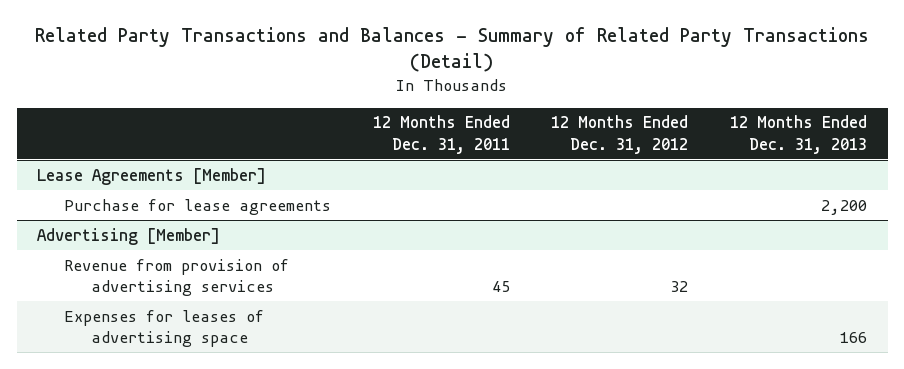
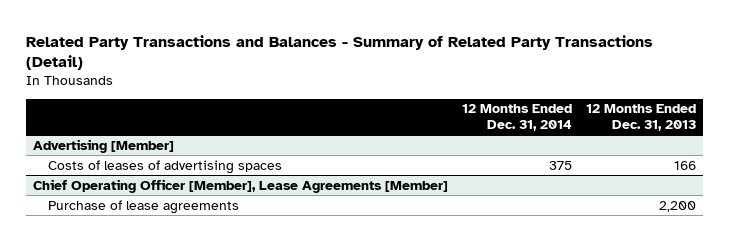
[372,115,510,154] 12 Months Ended Dec. 31, 2011 -> none
[551,115,689,154] 12 Months Ended Dec. 31, 2012 -> none
none -> [461,104,572,131] 12 Months Ended Dec. 31, 2014
[37,167,267,185] Lease Agreements [Member] -> none
[64,198,332,215] Purchase for lease agreements -> none
[64,258,290,296] Revenue from provision of advertising services -> none
[64,309,265,347] Expenses for leases of advertising space -> [47,159,282,174] Costs of leases of advertising spaces
none -> [32,178,448,193] Chief Operating Officer [Member], Lease Agreements [Member]
none -> [47,199,239,214] Purchase of lease agreements

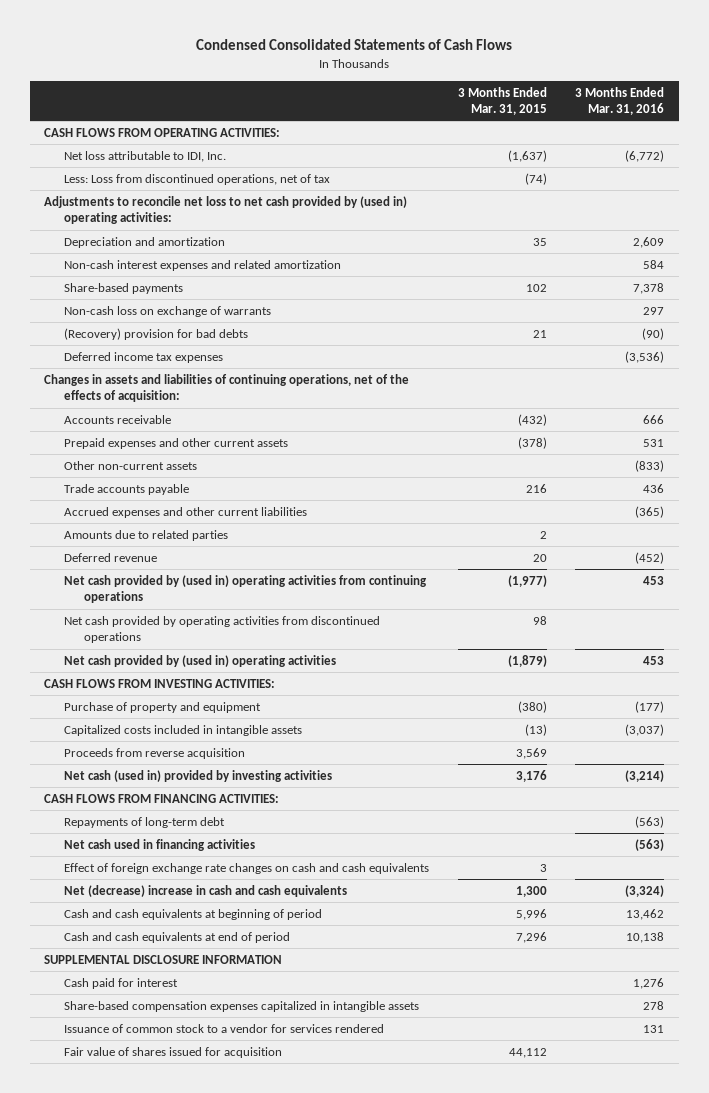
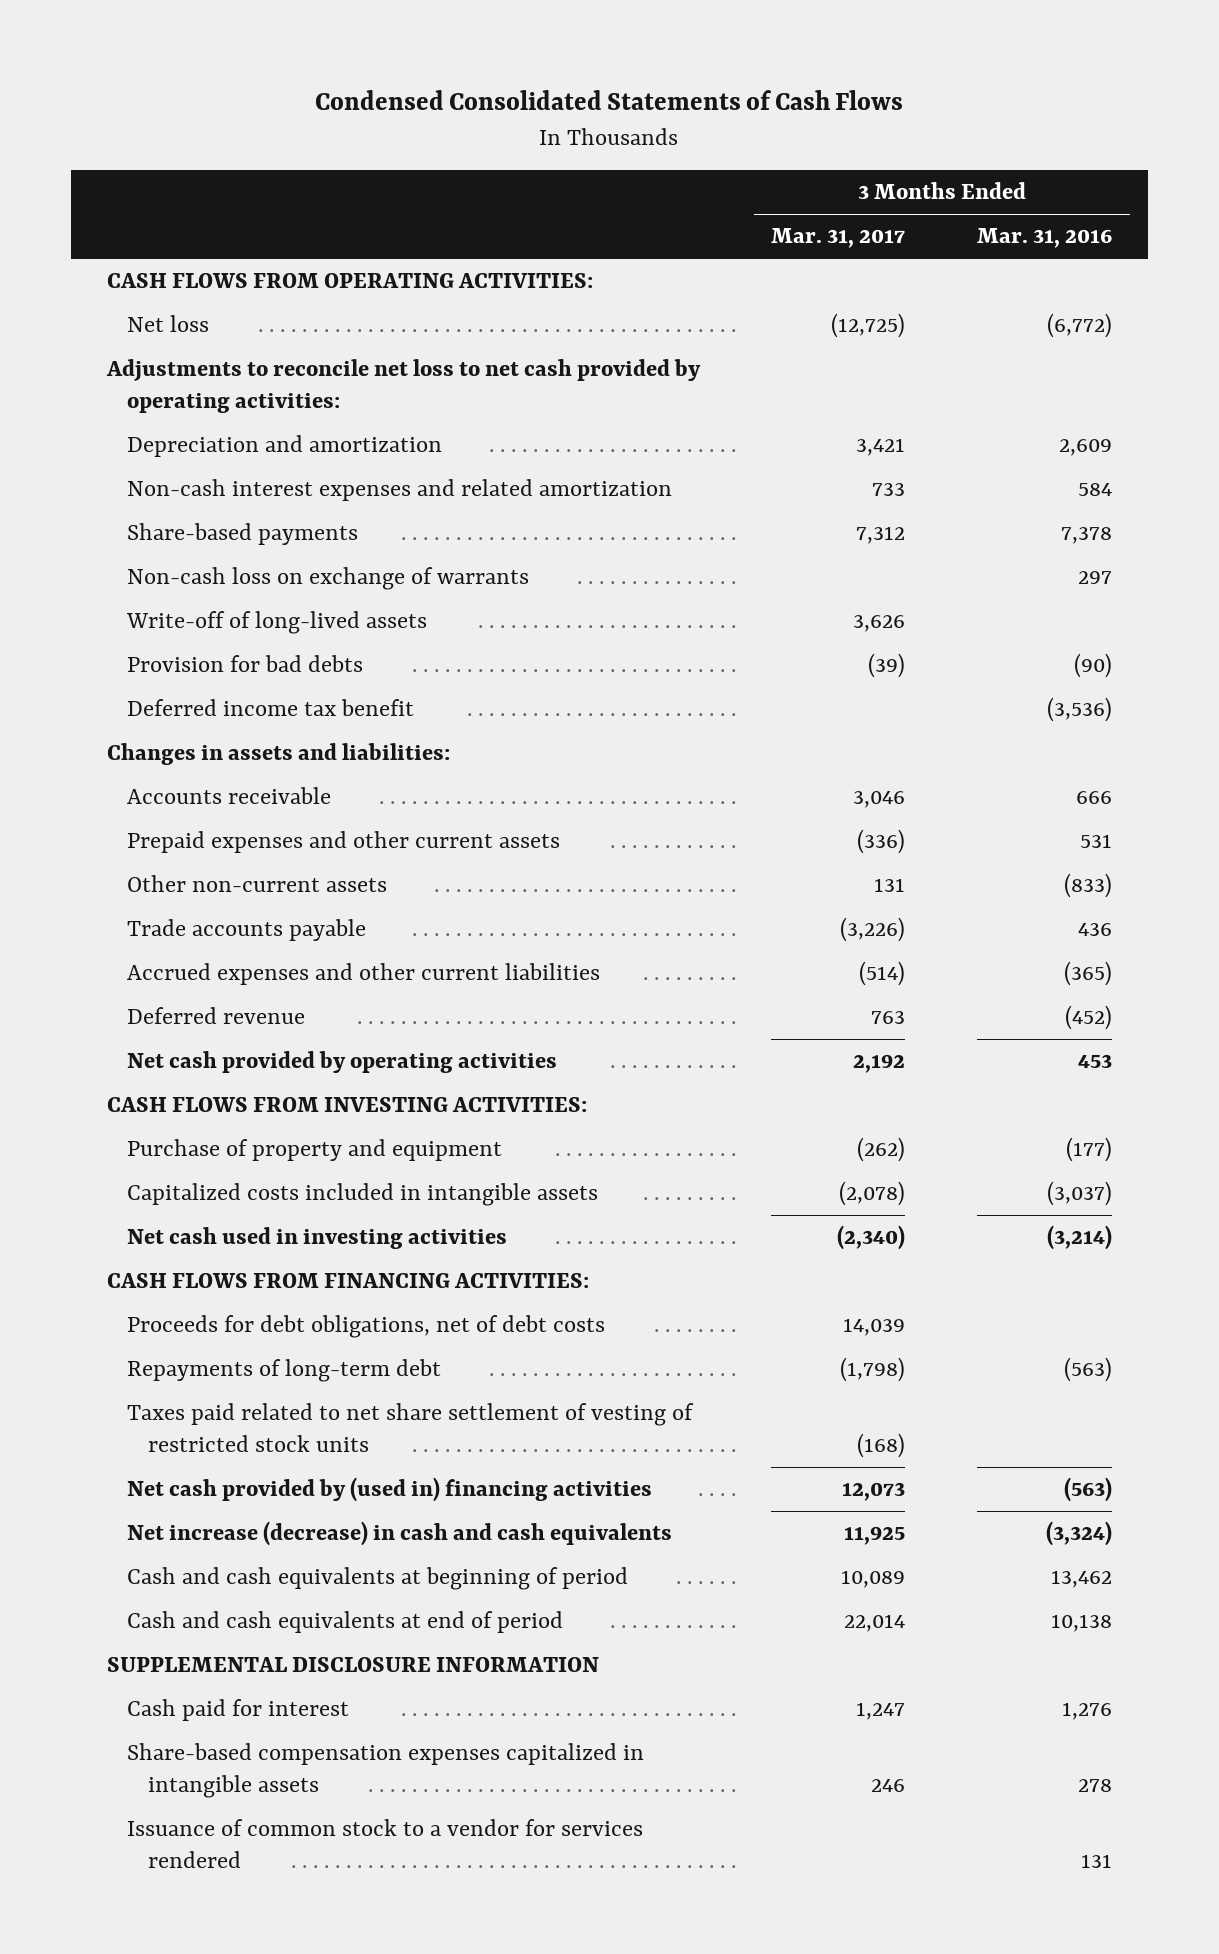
[457,86,547,115] 3 Months Ended Mar. 31, 2015 -> none
none -> [771,228,906,249] Mar. 31, 2017
[63,173,330,185] Less: Loss from discontinued operations, net of tax -> none
[63,150,226,162] Net loss attributable to IDI, Inc. -> [127,315,210,333] Net loss
[44,195,408,225] Adjustments to reconcile net loss to net cash provided by (used in) operating activities: -> [105,359,701,413] Adjustments to reconcile net loss to net cash provided by operating activities:
none -> [126,611,428,635] Write-off of long-lived assets
[63,327,248,340] (Recovery) provision for bad debts -> [127,655,364,673] Provision for bad debts
[63,351,223,363] Deferred income tax expenses -> [127,699,415,717] Deferred income tax benefit
[44,373,410,403] Changes in assets and liabilities of continuing operations, net of the effects of acquisition: -> [106,743,450,766] Changes in assets and liabilities:
[63,529,228,541] Amounts due to related parties -> none
[63,574,427,604] Net cash provided by (used in) operating activities from continuing operations -> none
[63,615,380,644] Net cash provided by operating activities from discontinued operations -> none
[63,654,336,667] Net cash provided by (used in) operating activities -> [127,1051,558,1074] Net cash provided by operating activities
[63,747,245,759] Proceeds from reverse acquisition -> none
[63,769,332,782] Net cash (used in) provided by investing activities -> [127,1227,508,1250] Net cash used in investing activities
none -> [127,1315,606,1339] Proceeds for debt obligations, net of debt costs
[63,862,429,874] Effect of foreign exchange rate changes on cash and cash equivalents -> none
none -> [127,1403,695,1452] Taxes paid related to net share settlement of vesting of restricted stock units
[63,838,255,851] Net cash used in financing activities -> [127,1477,653,1503] Net cash provided by (used in) financing activities
[63,884,347,897] Net (decrease) increase in cash and cash equivalents -> [127,1521,673,1547] Net increase (decrease) in cash and cash equivalents
[63,1046,282,1058] Fair value of shares issued for acquisition -> none

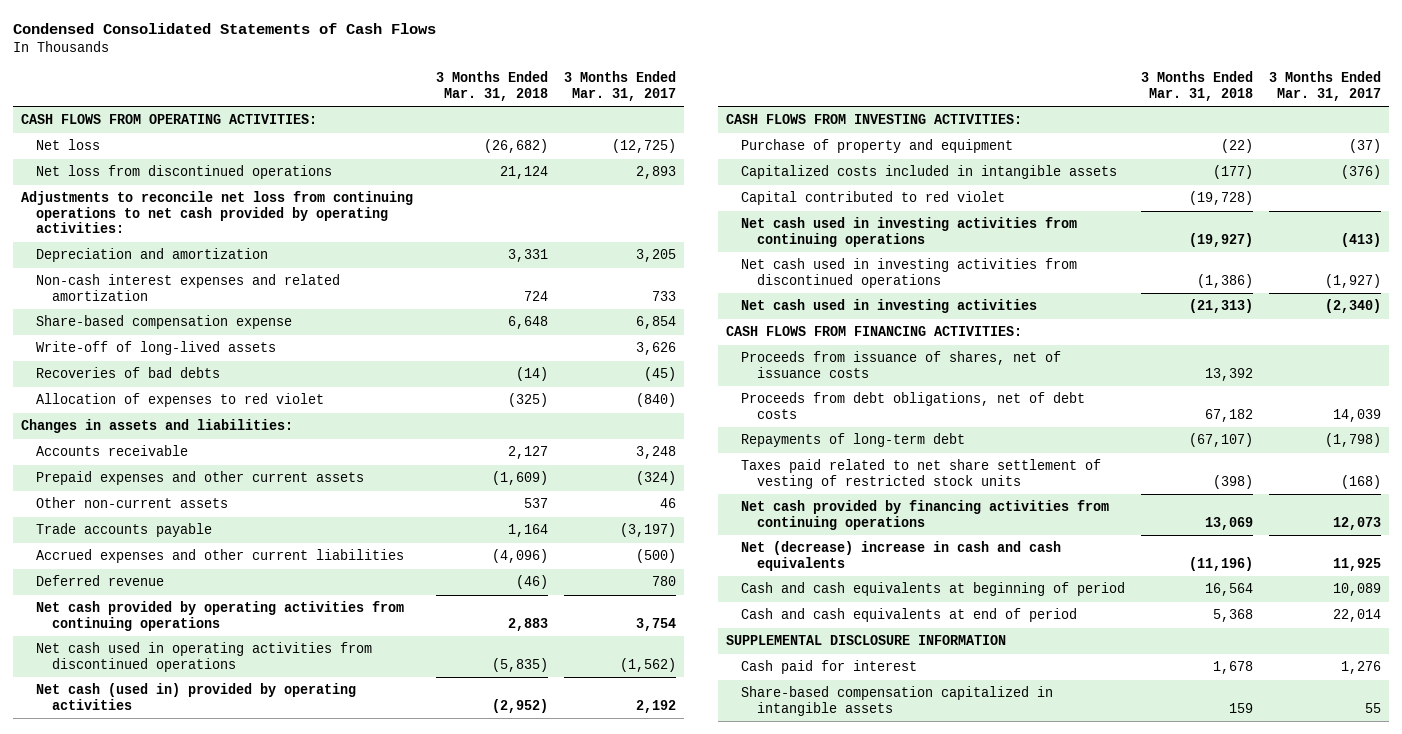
[977,228,1113,249] Mar. 31, 2016 -> none
none -> [436,71,549,101] 3 Months Ended Mar. 31, 2018
none -> [36,165,333,180] Net loss from discontinued operations
[105,359,701,413] Adjustments to reconcile net loss to net cash provided by operating activities: -> [20,191,413,234] Adjustments to reconcile net loss from continuing operations to net cash provided by operating activities:
[856,438,906,457] 3,421 -> [636,249,677,263] 3,205
[127,567,530,591] Non-cash loss on exchange of warrants -> none
[127,523,359,546] Share-based payments -> [36,315,293,330] Share-based compensation expense
[856,526,906,545] 7,312 -> [636,316,677,330] 6,854
[127,655,364,673] Provision for bad debts -> none
[127,699,415,717] Deferred income tax benefit -> none
none -> [36,367,221,379] Recoveries of bad debts
none -> [36,393,325,408] Allocation of expenses to red violet
[853,791,906,809] 3,046 -> [636,446,677,460] 3,248
[857,829,906,855] (336) -> [636,471,677,486] (324)
[874,878,906,893] 131 -> [660,498,677,509] 46
[840,917,906,943] (3,226) -> [620,523,677,538] (3,197)
[859,961,906,987] (514) -> [636,549,677,564] (500)
[871,1011,906,1025] 763 -> [652,576,677,587] 780
none -> [36,601,405,631] Net cash provided by operating activities from continuing operations
none -> [36,642,373,672] Net cash used in operating activities from discontinued operations
[127,1051,558,1074] Net cash provided by operating activities -> [36,683,357,710] Net cash (used in) provided by operating activities
[857,1137,906,1163] (262) -> [1349,139,1382,154] (37)
[839,1181,906,1207] (2,078) -> [1341,165,1382,180] (376)
none -> [741,191,1006,206] Capital contributed to red violet
none -> [741,217,1078,247] Net cash used in investing activities from continuing operations
none -> [741,258,1078,288] Net cash used in investing activities from discontinued operations
none -> [741,351,1062,378] Proceeds from issuance of shares, net of issuance costs
[127,1315,606,1339] Proceeds for debt obligations, net of debt costs -> [741,392,1086,419] Proceeds from debt obligations, net of debt costs
[127,1477,653,1503] Net cash provided by (used in) financing activities -> [741,500,1110,530] Net cash provided by financing activities from continuing operations
[127,1521,673,1547] Net increase (decrease) in cash and cash equivalents -> [741,541,1062,571] Net (decrease) increase in cash and cash equivalents
[127,1819,644,1868] Issuance of common stock to a vendor for services rendered -> none
[856,1702,906,1721] 1,247 -> [1341,661,1382,675] 1,276
[127,1743,645,1798] Share-based compensation expenses capitalized in intangible assets -> [741,686,1054,716] Share-based compensation capitalized in intangible assets
[871,1778,906,1792] 246 -> [1365,702,1382,713] 55

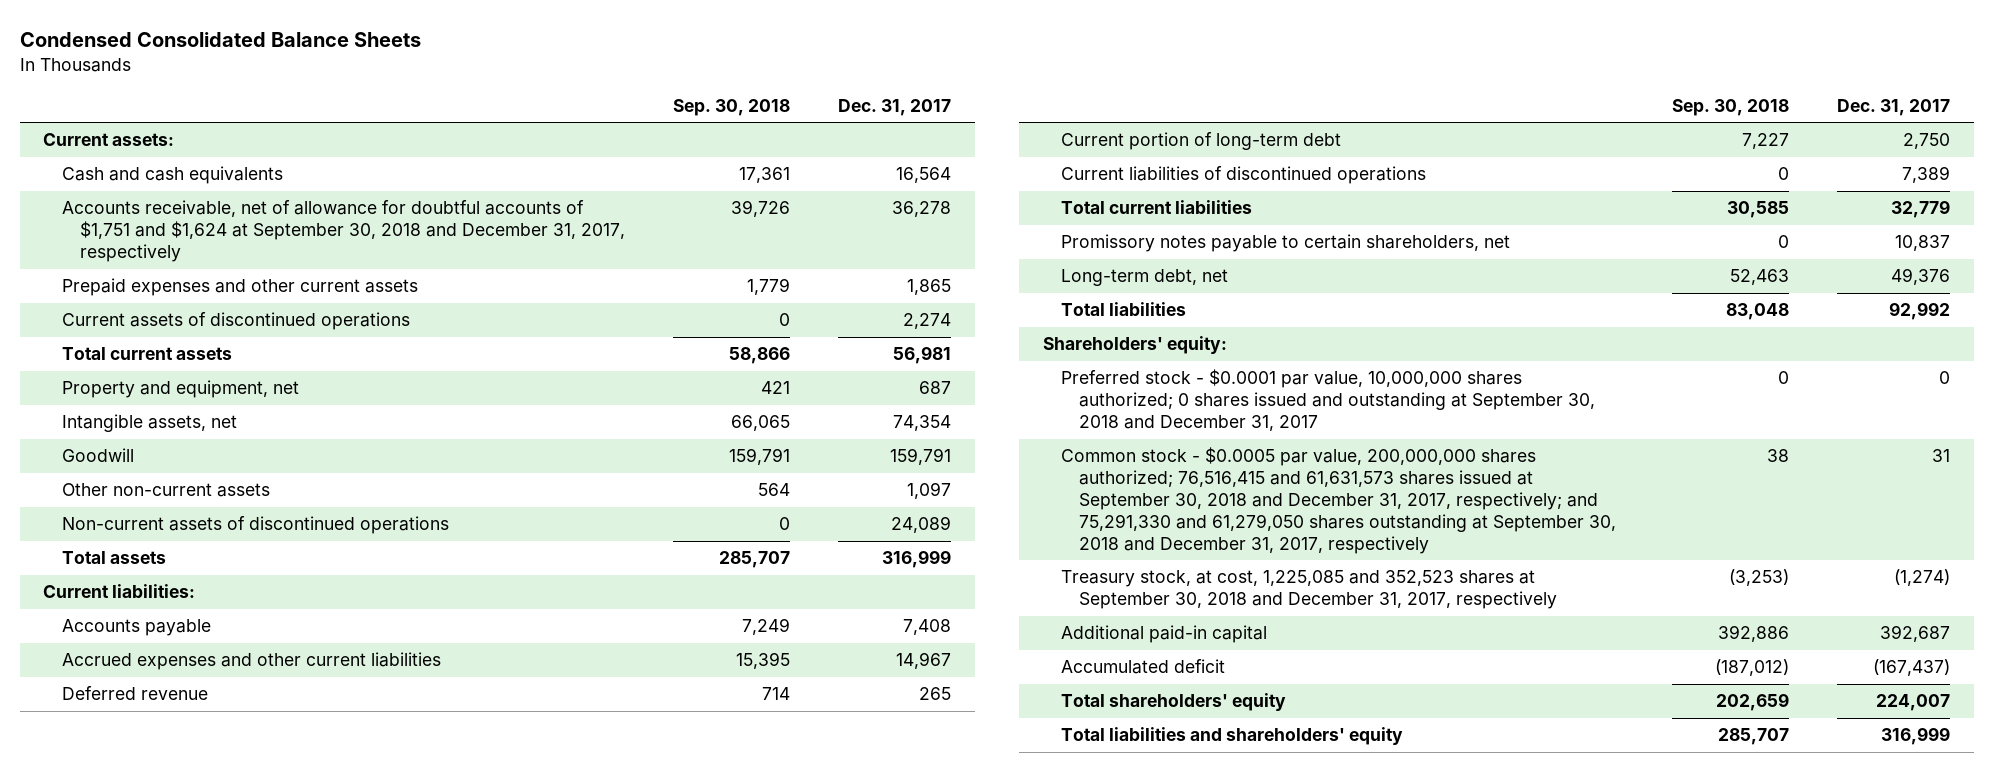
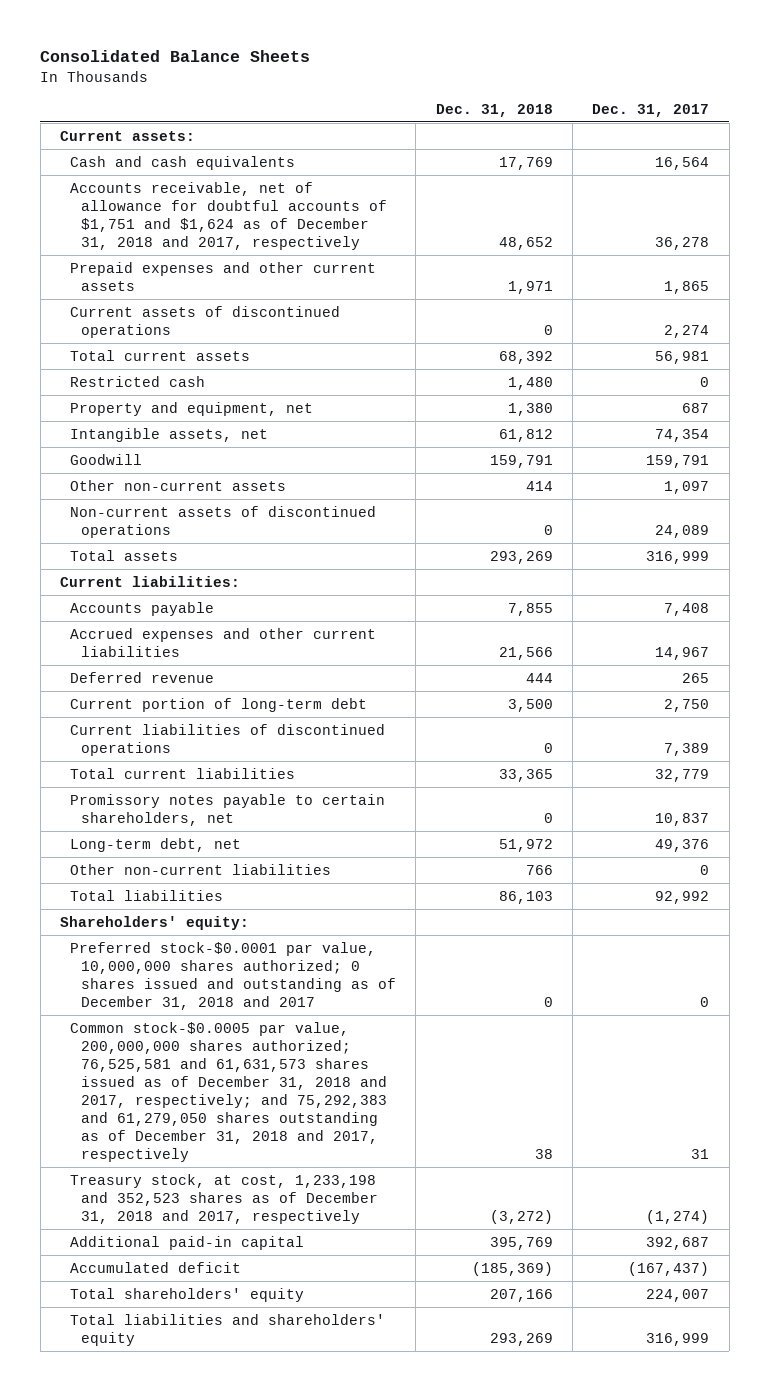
[19,31,421,47] Condensed Consolidated Balance Sheets -> [40,50,311,63] Consolidated Balance Sheets
[673,98,791,116] Sep. 30, 2018 -> none
none -> [435,103,553,117] Dec. 31, 2018
[61,200,626,263] Accounts receivable, net of allowance for doubtful accounts of $1,751 and $1,624 at September 30, 2018 and December 31, 2017, respectively -> [70,181,388,250] Accounts receivable, net of allowance for doubtful accounts of $1,751 and $1,624 as of December 31, 2018 and 2017, respectively
none -> [70,375,206,387] Restricted cash
none -> [70,863,332,875] Other non-current liabilities
[1060,369,1596,432] Preferred stock - $0.0001 par value, 10,000,000 shares authorized; 0 shares issued and outstanding at September 30, 2018 and December 31, 2017 -> [70,941,397,1010] Preferred stock-$0.0001 par value, 10,000,000 shares authorized; 0 shares issued and outstanding as of December 31, 2018 and 2017
[1060,447,1617,554] Common stock - $0.0005 par value, 200,000,000 shares authorized; 76,516,415 and 61,631,573 shares issued at September 30, 2018 and December 31, 2017, respectively; and 75,291,330 and 61,279,050 shares outstanding at September 30, 2018 and December 31, 2017, respectively -> [70,1021,388,1163] Common stock-$0.0005 par value, 200,000,000 shares authorized; 76,525,581 and 61,631,573 shares issued as of December 31, 2018 and 2017, respectively; and 75,292,383 and 61,279,050 shares outstanding as of December 31, 2018 and 2017, respectively
[1060,570,1558,610] Treasury stock, at cost, 1,225,085 and 352,523 shares at September 30, 2018 and December 31, 2017, respectively -> [70,1173,379,1224] Treasury stock, at cost, 1,233,198 and 352,523 shares as of December 31, 2018 and 2017, respectively

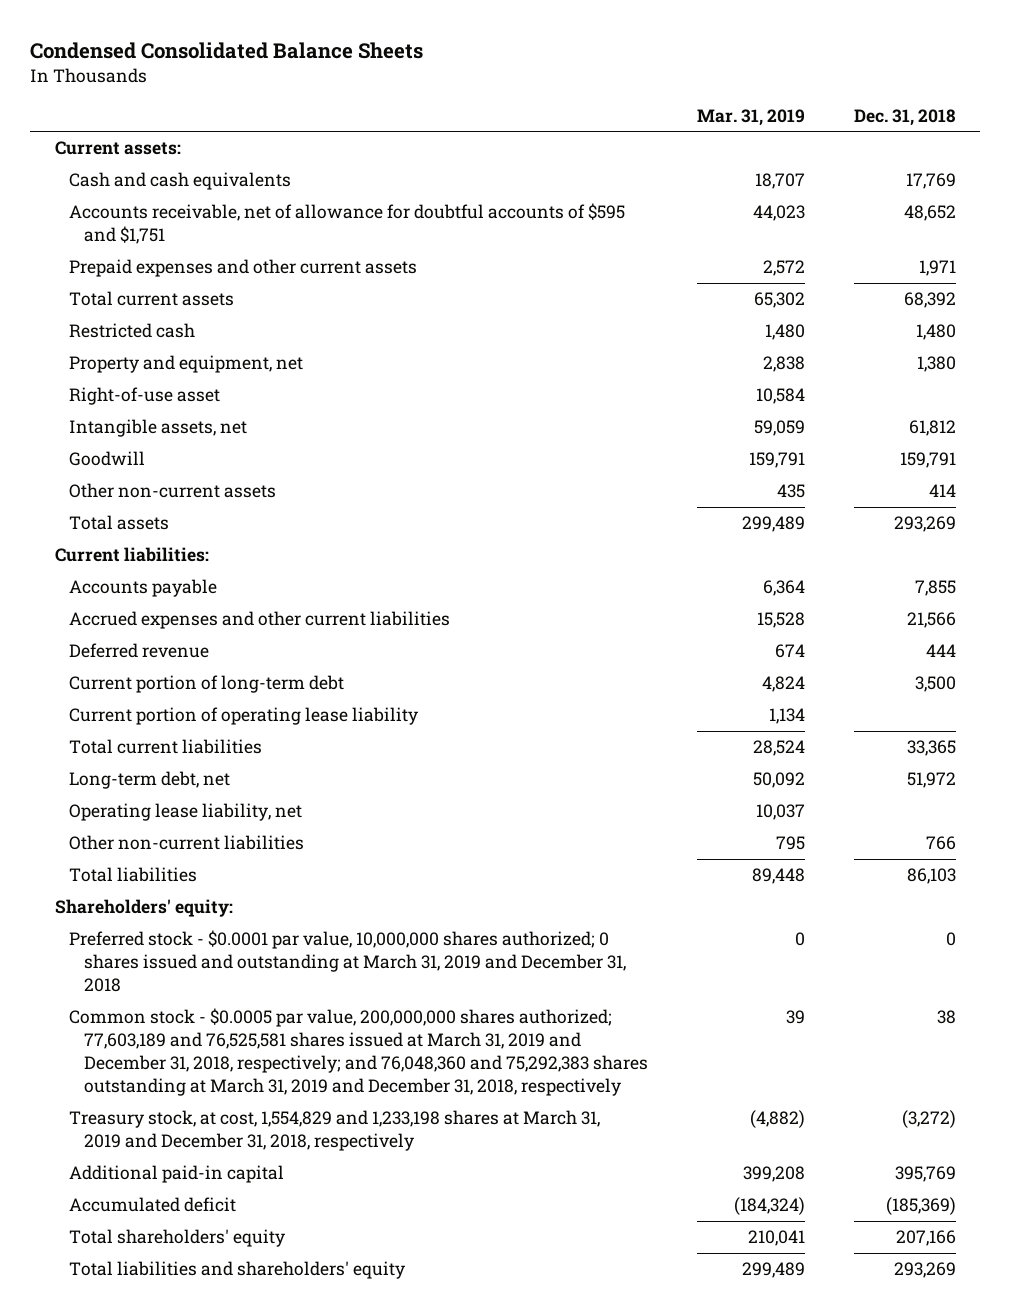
[40,50,311,63] Consolidated Balance Sheets -> [30,41,424,59] Condensed Consolidated Balance Sheets
[592,103,710,117] Dec. 31, 2017 -> none
none -> [696,108,805,126] Mar. 31, 2019
[70,181,388,250] Accounts receivable, net of allowance for doubtful accounts of $1,751 and $1,624 as of December 31, 2018 and 2017, respectively -> [69,203,626,245] Accounts receivable, net of allowance for doubtful accounts of $595 and $1,751
[70,305,341,338] Current assets of discontinued operations -> none
none -> [69,387,221,406] Right-of-use asset
[70,505,377,538] Non-current assets of discontinued operations -> none
[70,723,386,756] Current liabilities of discontinued operations -> none
none -> [69,707,419,726] Current portion of operating lease liability
[70,793,386,826] Promissory notes payable to certain shareholders, net -> none
none -> [69,803,303,822] Operating lease liability, net
[70,941,397,1010] Preferred stock-$0.0001 par value, 10,000,000 shares authorized; 0 shares issued and outstanding as of December 31, 2018 and 2017 -> [69,930,626,992] Preferred stock - $0.0001 par value, 10,000,000 shares authorized; 0 shares issued and outstanding at March 31, 2019 and December 31, 2018
[70,1021,388,1163] Common stock-$0.0005 par value, 200,000,000 shares authorized; 76,525,581 and 61,631,573 shares issued as of December 31, 2018 and 2017, respectively; and 75,292,383 and 61,279,050 shares outstanding as of December 31, 2018 and 2017, respectively -> [69,1008,648,1096] Common stock - $0.0005 par value, 200,000,000 shares authorized; 77,603,189 and 76,525,581 shares issued at March 31, 2019 and December 31, 2018, respectively; and 76,048,360 and 75,292,383 shares outstanding at March 31, 2019 and December 31, 2018, respectively
[70,1173,379,1224] Treasury stock, at cost, 1,233,198 and 352,523 shares as of December 31, 2018 and 2017, respectively -> [69,1110,601,1152] Treasury stock, at cost, 1,554,829 and 1,233,198 shares at March 31, 2019 and December 31, 2018, respectively

